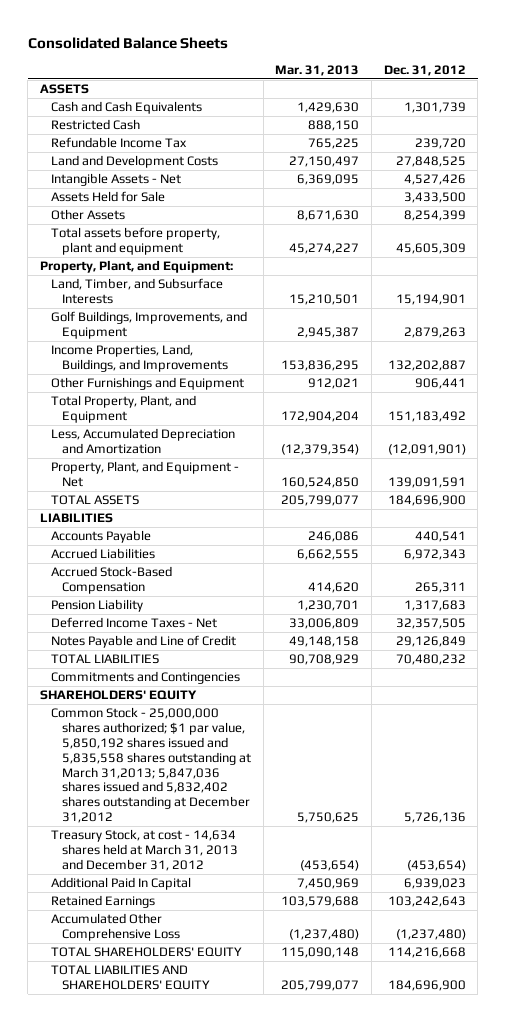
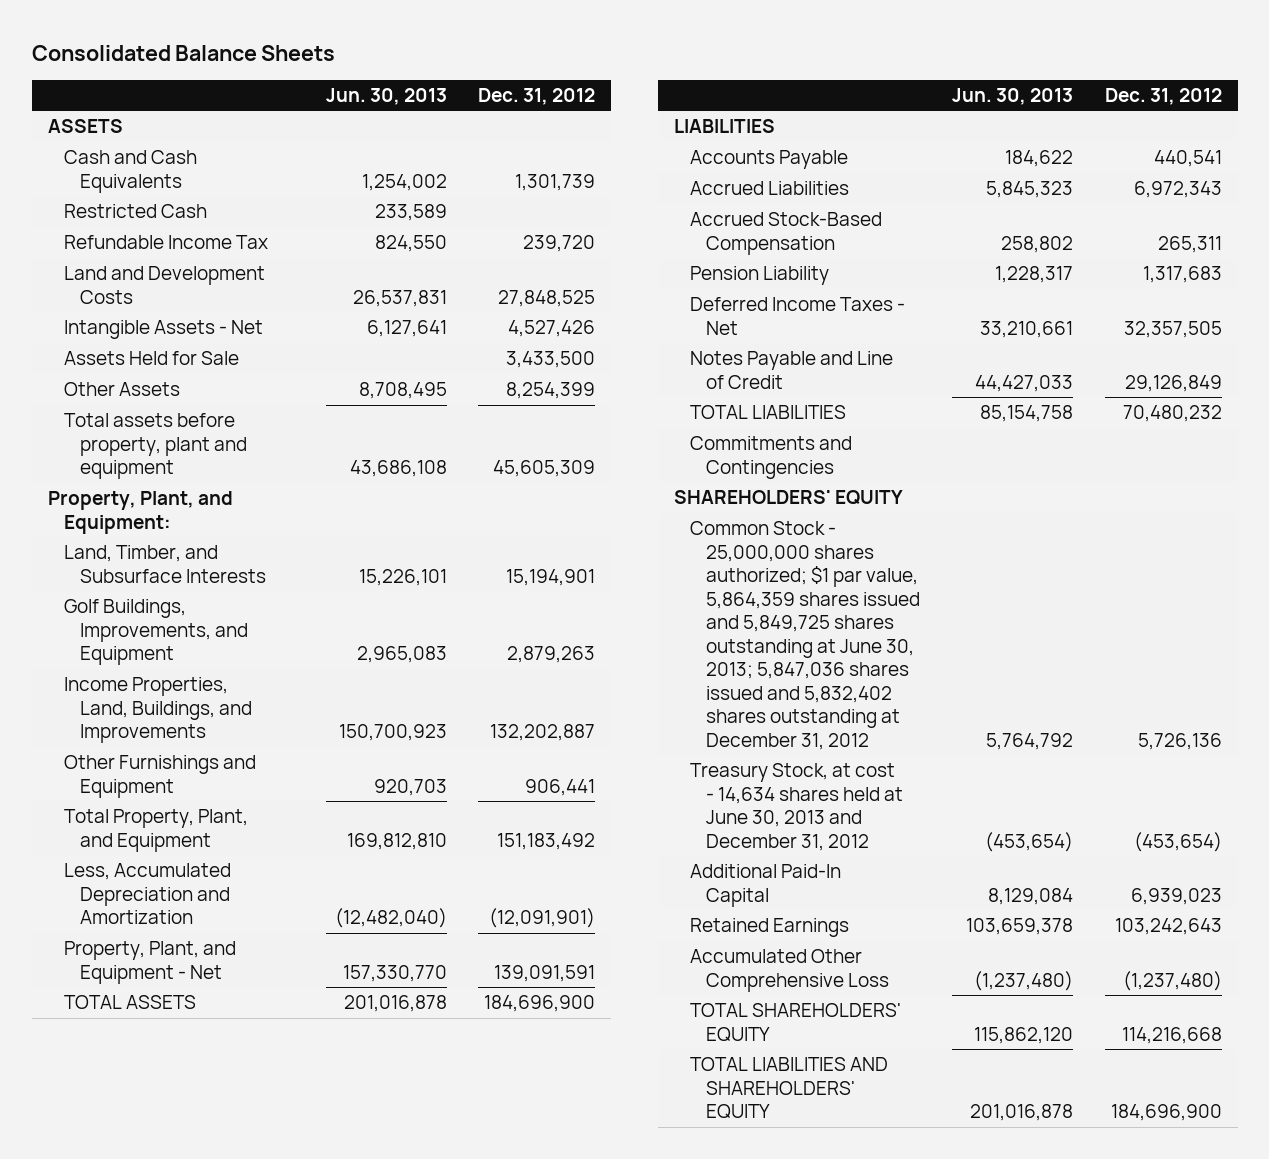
[275,64,360,76] Mar. 31, 2013 -> none
none -> [325,87,447,105] Jun. 30, 2013
[51,707,252,824] Common Stock - 25,000,000 shares authorized; $1 par value, 5,850,192 shares issued and 5,835,558 shares outstanding at March 31,2013; 5,847,036 shares issued and 5,832,402 shares outstanding at December 31,2012 -> [690,521,921,750] Common Stock - 25,000,000 shares authorized; $1 par value, 5,864,359 shares issued and 5,849,725 shares outstanding at June 30, 2013; 5,847,036 shares issued and 5,832,402 shares outstanding at December 31, 2012
[51,829,239,871] Treasury Stock, at cost - 14,634 shares held at March 31, 2013 and December 31, 2012 -> [690,763,904,851] Treasury Stock, at cost - 14,634 shares held at June 30, 2013 and December 31, 2012
[51,877,192,891] Additional Paid In Capital -> [690,864,842,907] Additional Paid-In Capital

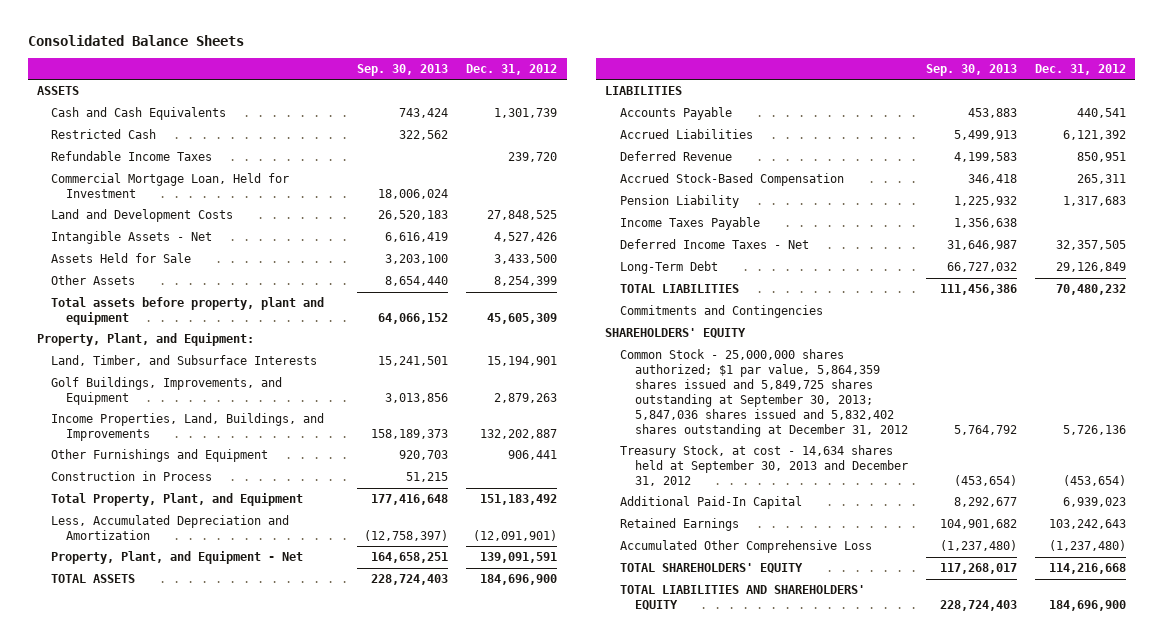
[325,87,447,105] Jun. 30, 2013 -> none
none -> [357,63,449,76] Sep. 30, 2013
[63,235,268,250] Refundable Income Tax -> [51,151,213,162] Refundable Income Taxes
none -> [51,173,290,199] Commercial Mortgage Loan, Held for Investment
none -> [51,471,213,482] Construction in Process
[1133,181,1222,199] 6,972,343 -> [1063,130,1127,141] 6,121,392
none -> [620,151,733,162] Deferred Revenue
none -> [620,217,761,231] Income Taxes Payable
[690,351,894,389] Notes Payable and Line of Credit -> [620,261,719,275] Long-Term Debt
[690,521,921,750] Common Stock - 25,000,000 shares authorized; $1 par value, 5,864,359 shares issued and 5,849,725 shares outstanding at June 30, 2013; 5,847,036 shares issued and 5,832,402 shares outstanding at December 31, 2012 -> [620,349,908,437] Common Stock - 25,000,000 shares authorized; $1 par value, 5,864,359 shares issued and 5,849,725 shares outstanding at September 30, 2013; 5,847,036 shares issued and 5,832,402 shares outstanding at December 31, 2012
[690,763,904,851] Treasury Stock, at cost - 14,634 shares held at June 30, 2013 and December 31, 2012 -> [620,445,908,486] Treasury Stock, at cost - 14,634 shares held at September 30, 2013 and December 31, 2012

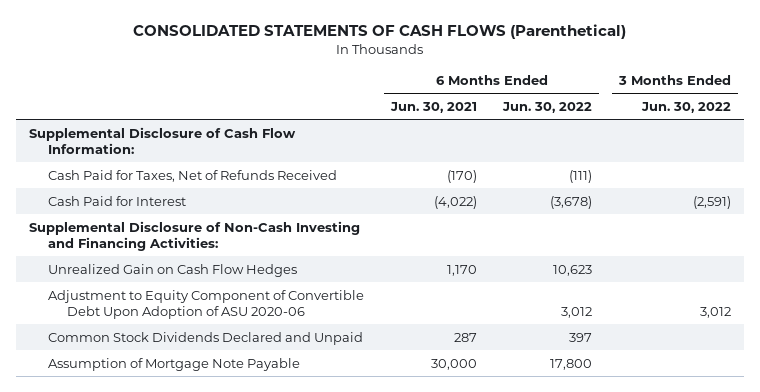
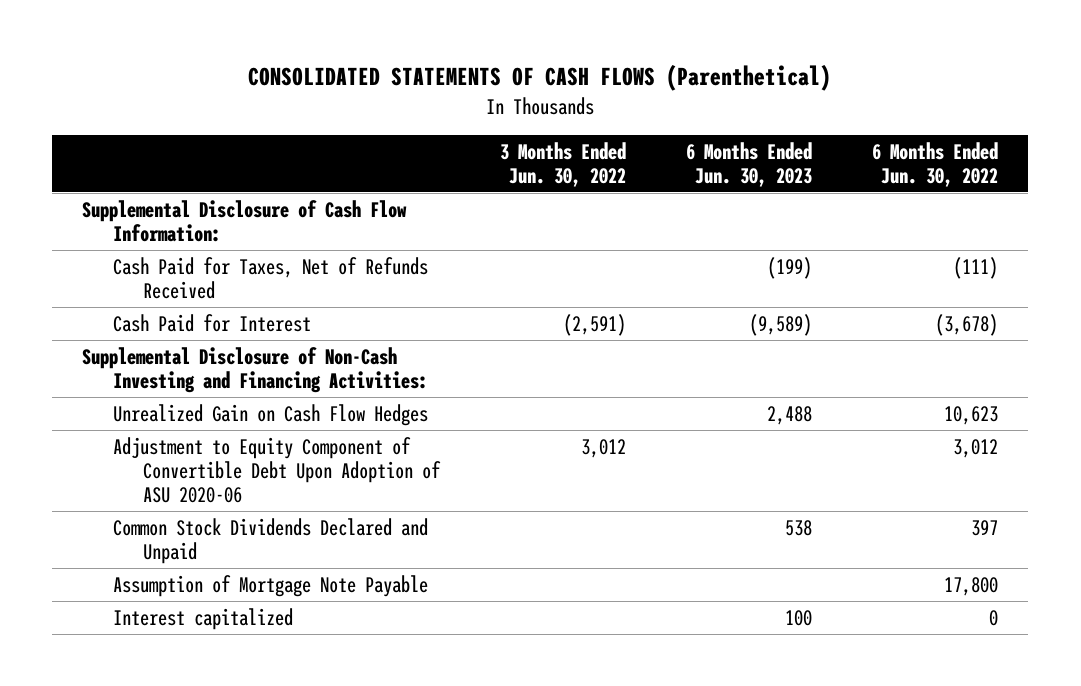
[389,101,477,113] Jun. 30, 2021 -> none
none -> [686,141,813,187] 6 Months Ended Jun. 30, 2023
none -> [112,607,293,630] Interest capitalized

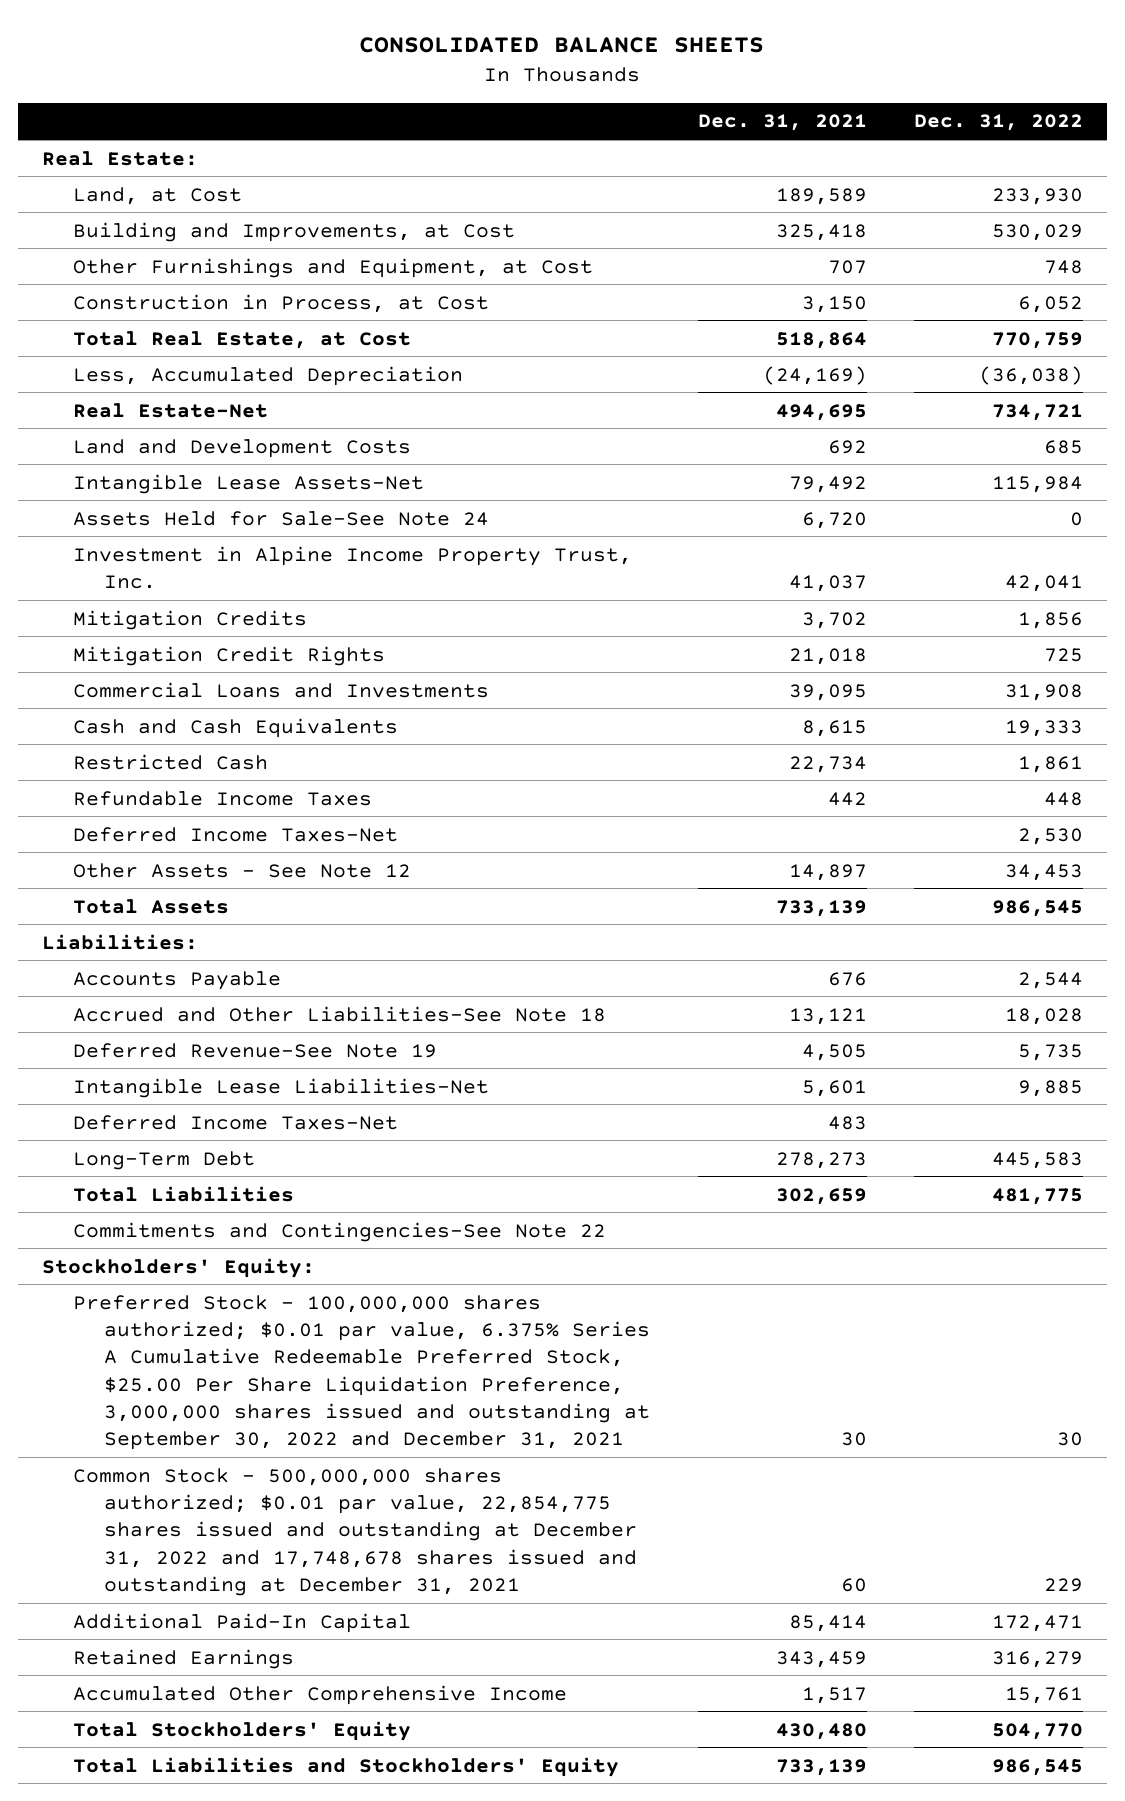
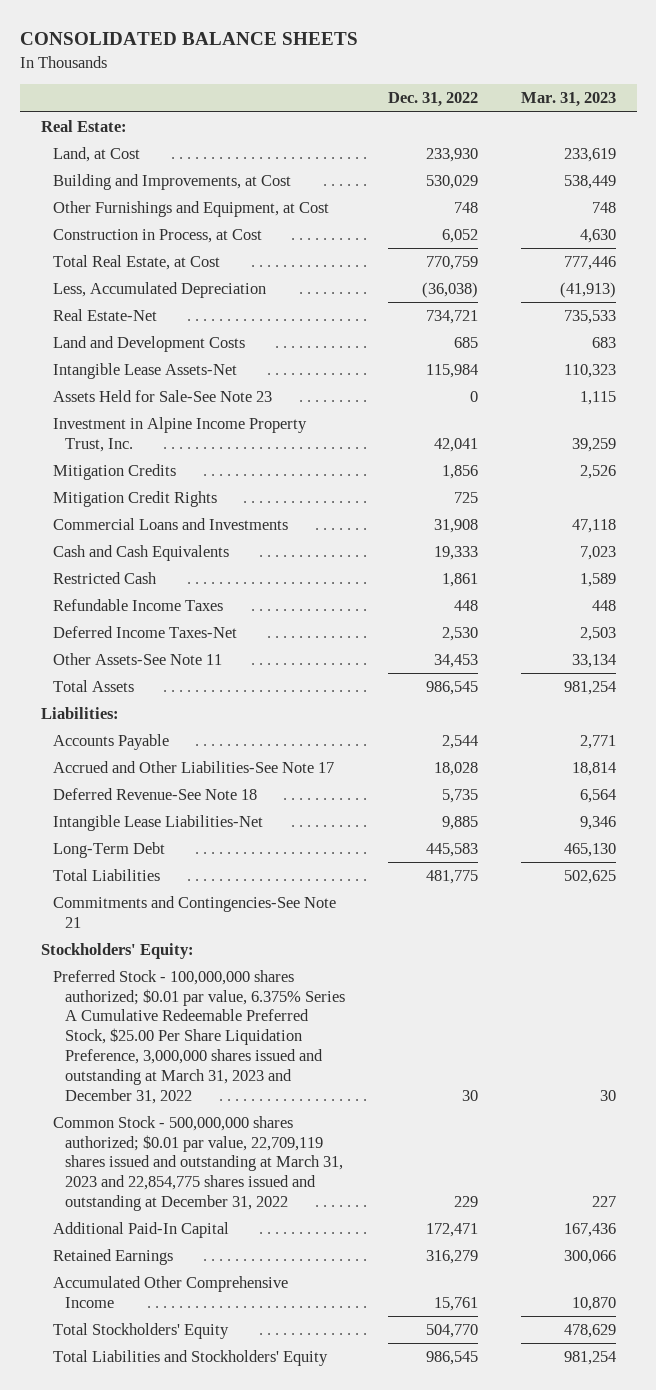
[697,114,867,132] Dec. 31, 2021 -> none
none -> [520,92,616,108] Mar. 31, 2023
[73,510,490,526] Assets Held for Sale-See Note 24 -> [53,389,273,402] Assets Held for Sale-See Note 23
[73,862,412,878] Other Assets - See Note 12 -> [53,652,223,665] Other Assets-See Note 11
[73,1005,607,1022] Accrued and Other Liabilities-See Note 18 -> [53,760,335,773] Accrued and Other Liabilities-See Note 17
[73,1042,438,1058] Deferred Revenue-See Note 19 -> [53,787,258,800] Deferred Revenue-See Note 18
[73,1114,399,1130] Deferred Income Taxes-Net -> none
[73,1221,607,1242] Commitments and Contingencies-See Note 22 -> [53,895,337,928] Commitments and Contingencies-See Note 21
[73,1294,651,1451] Preferred Stock - 100,000,000 shares authorized; $0.01 par value, 6.375% Series A Cumulative Redeemable Preferred Stock, $25.00 Per Share Liquidation Preference, 3,000,000 shares issued and outstanding at September 30, 2022 and December 31, 2021 -> [53,969,346,1104] Preferred Stock - 100,000,000 shares authorized; $0.01 par value, 6.375% Series A Cumulative Redeemable Preferred Stock, $25.00 Per Share Liquidation Preference, 3,000,000 shares issued and outstanding at March 31, 2023 and December 31, 2022
[73,1467,638,1596] Common Stock - 500,000,000 shares authorized; $0.01 par value, 22,854,775 shares issued and outstanding at December 31, 2022 and 17,748,678 shares issued and outstanding at December 31, 2021 -> [53,1115,344,1212] Common Stock - 500,000,000 shares authorized; $0.01 par value, 22,709,119 shares issued and outstanding at March 31, 2023 and 22,854,775 shares issued and outstanding at December 31, 2022

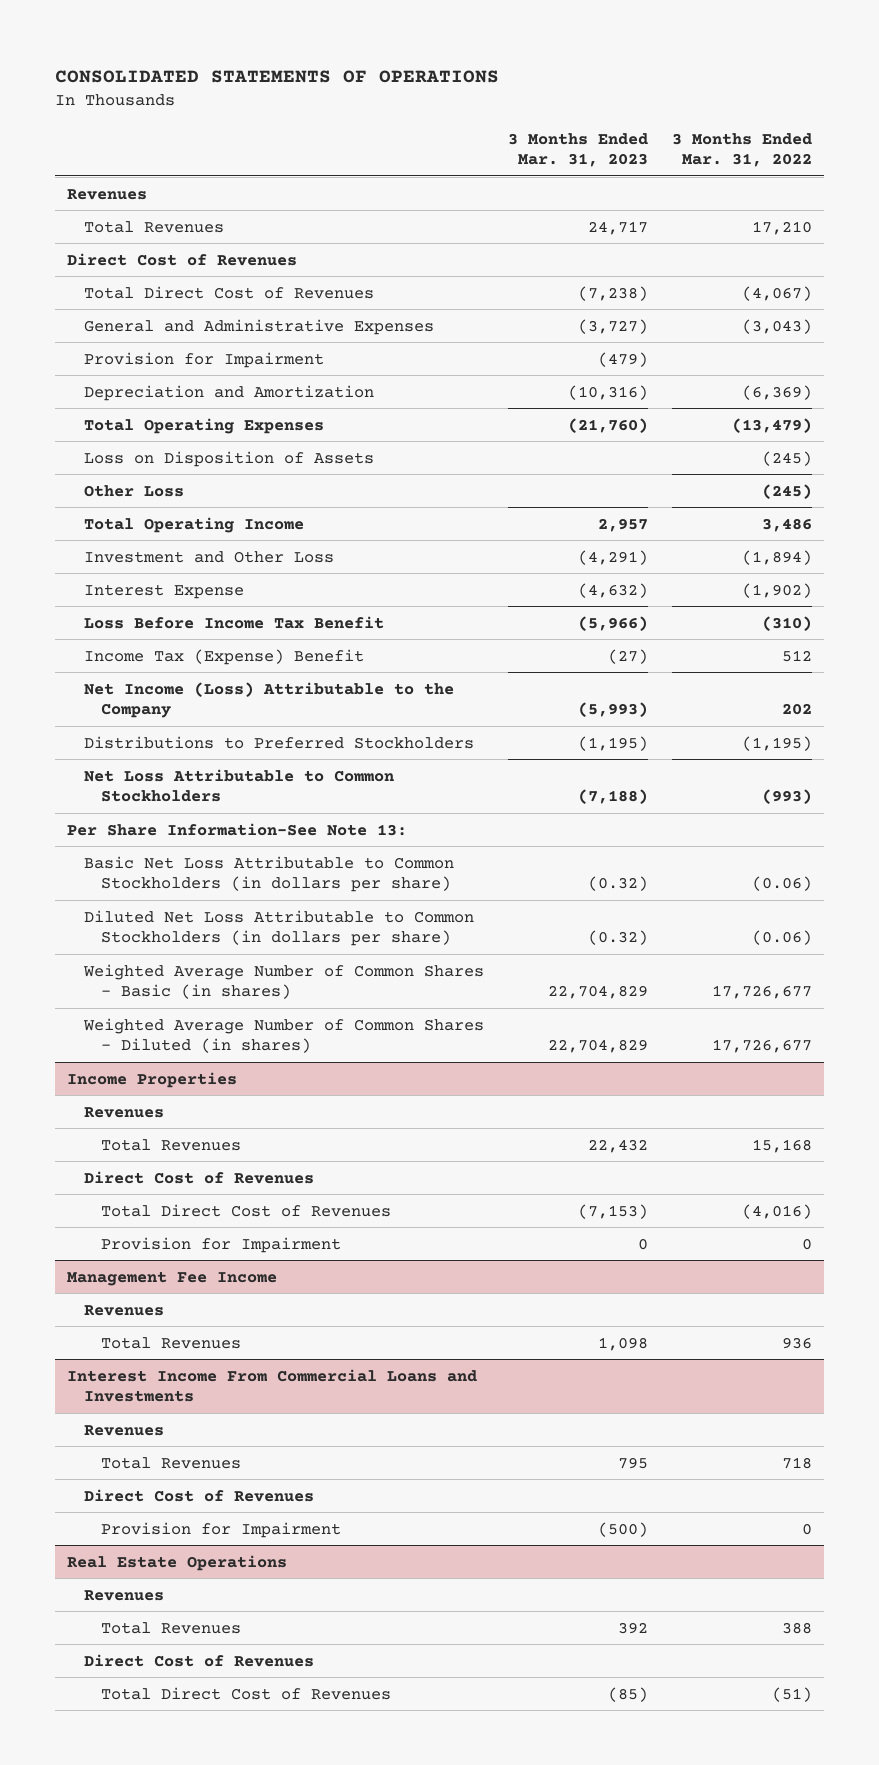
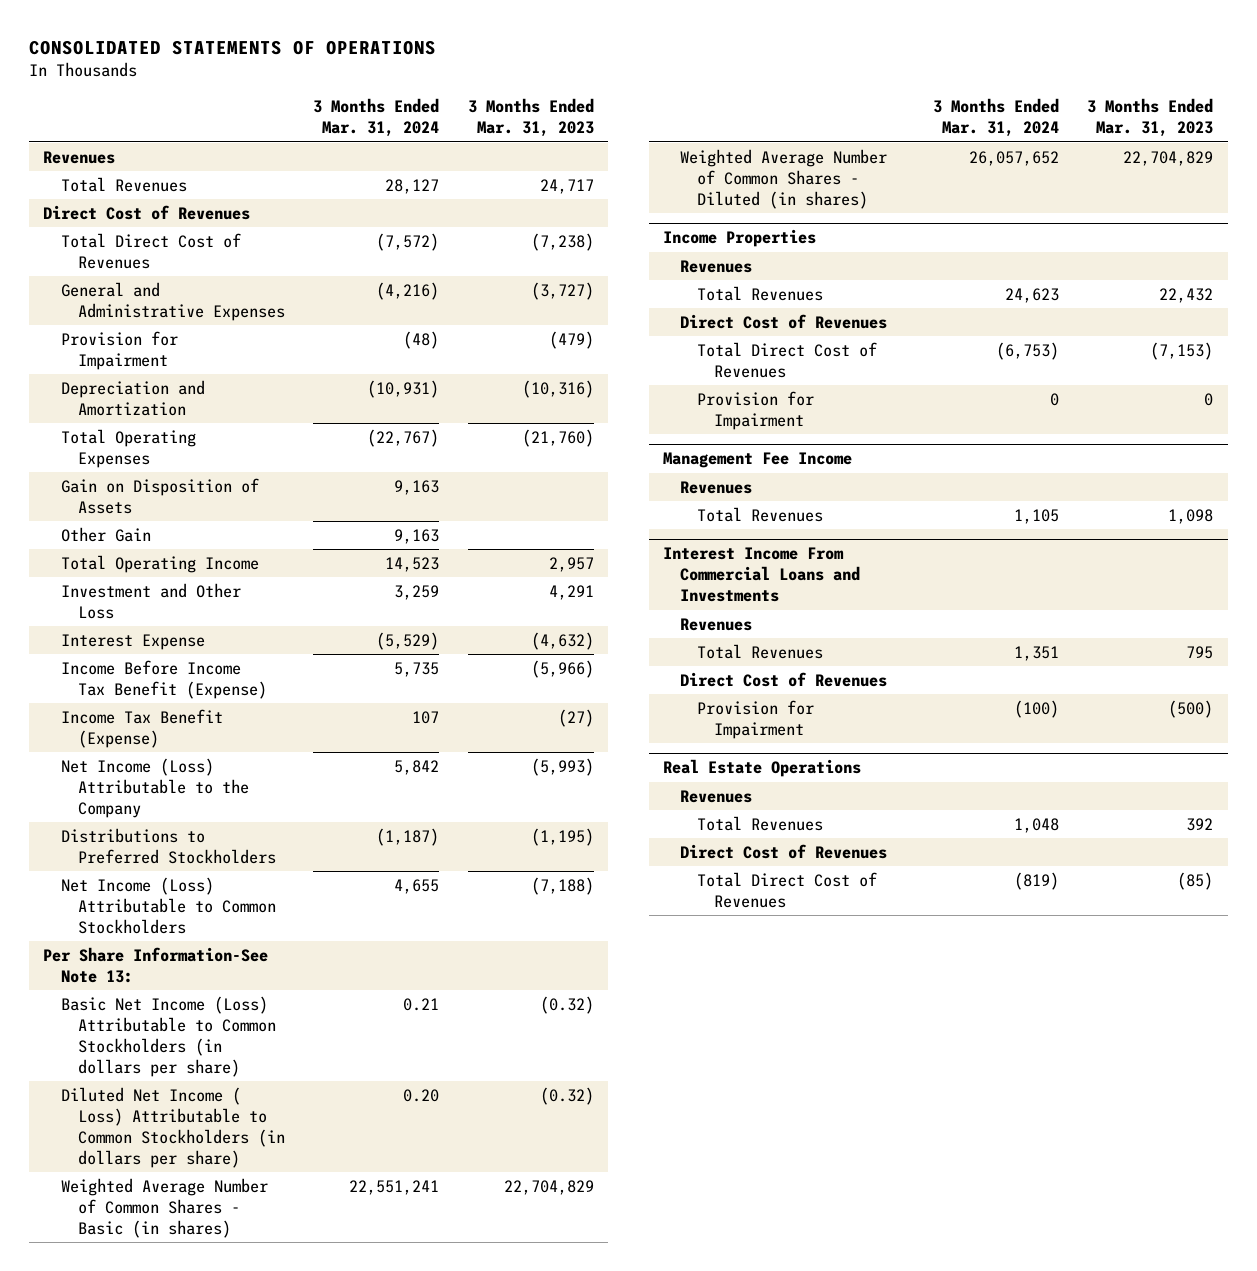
[671,132,812,167] 3 Months Ended Mar. 31, 2022 -> none
none -> [313,98,440,138] 3 Months Ended Mar. 31, 2024
[83,450,374,467] Loss on Disposition of Assets -> [60,477,259,514] Gain on Disposition of Assets
[83,484,184,497] Other Loss -> [60,526,151,542] Other Gain
[577,549,648,565] (4,291) -> [548,584,594,600] 4,291
[83,615,384,629] Loss Before Income Tax Benefit -> [60,659,267,699] Income Before Income Tax Benefit (Expense)
[83,648,364,665] Income Tax (Expense) Benefit -> [60,708,223,748] Income Tax Benefit (Expense)
[83,768,394,802] Net Loss Attributable to Common Stockholders -> [60,876,276,934] Net Income (Loss) Attributable to Common Stockholders
[83,855,454,892] Basic Net Loss Attributable to Common Stockholders (in dollars per share) -> [60,995,276,1077] Basic Net Income (Loss) Attributable to Common Stockholders (in dollars per share)
[83,909,474,946] Diluted Net Loss Attributable to Common Stockholders (in dollars per share) -> [60,1086,285,1168] Diluted Net Income ( Loss) Attributable to Common Stockholders (in dollars per share)

